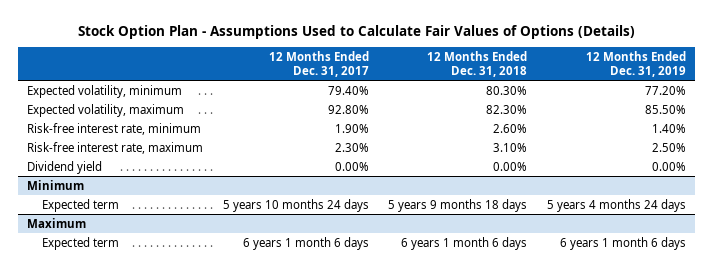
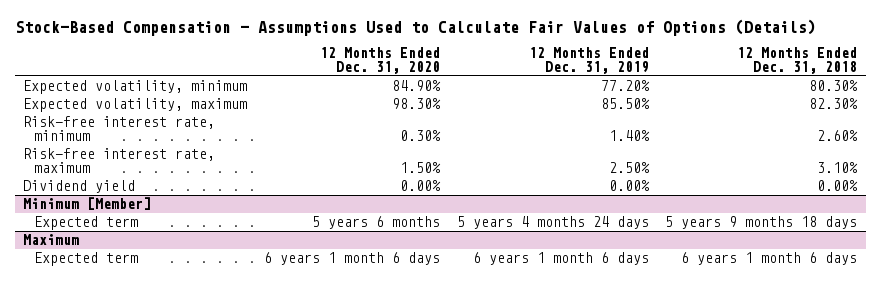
[77,24,635,39] Stock Option Plan - Assumptions Used to Calculate Fair Values of Options (Details) -> [14,18,816,36] Stock-Based Compensation - Assumptions Used to Calculate Fair Values of Options (Details)
[268,51,369,78] 12 Months Ended Dec. 31, 2017 -> none
none -> [320,47,441,75] 12 Months Ended Dec. 31, 2020
[27,179,85,190] Minimum -> [23,197,152,211] Minimum [Member]

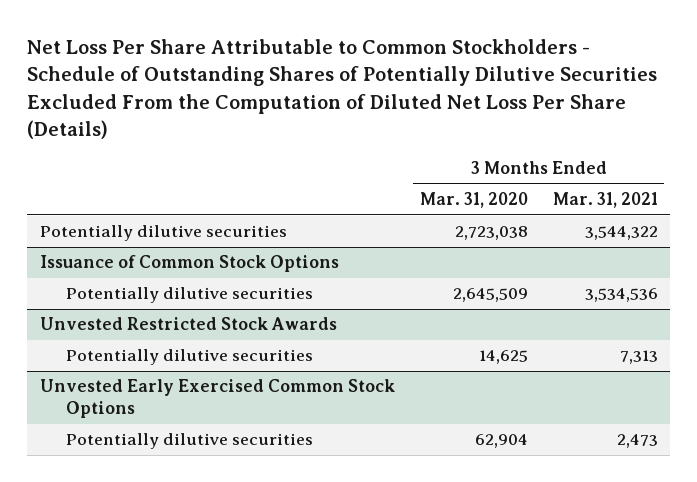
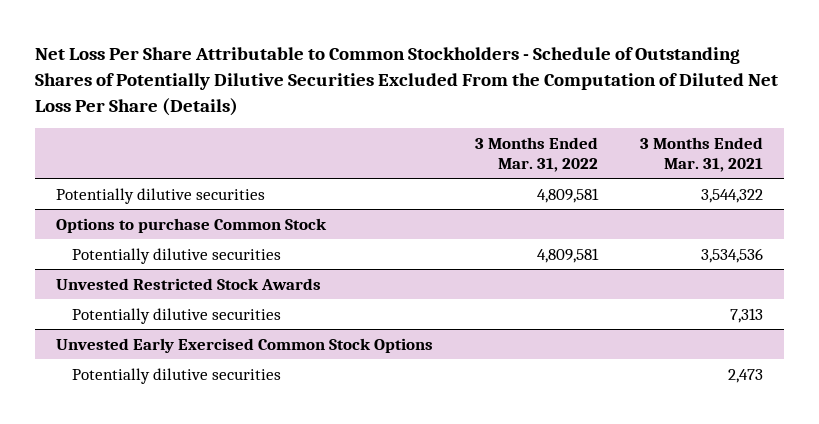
[419,192,528,209] Mar. 31, 2020 -> none
none -> [475,136,599,173] 3 Months Ended Mar. 31, 2022
[39,255,339,273] Issuance of Common Stock Options -> [55,217,327,233] Options to purchase Common Stock

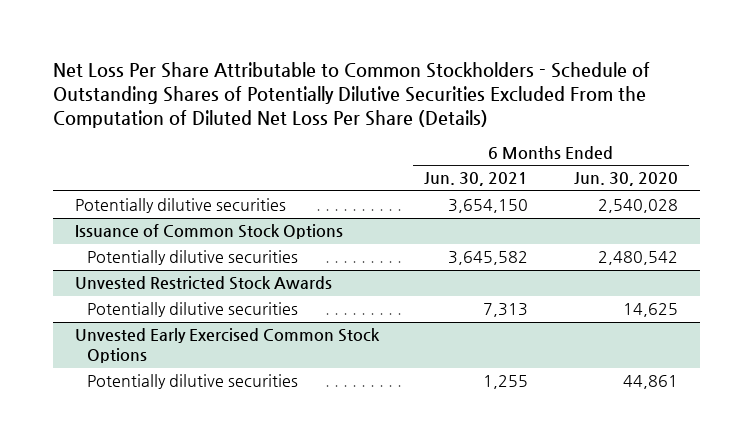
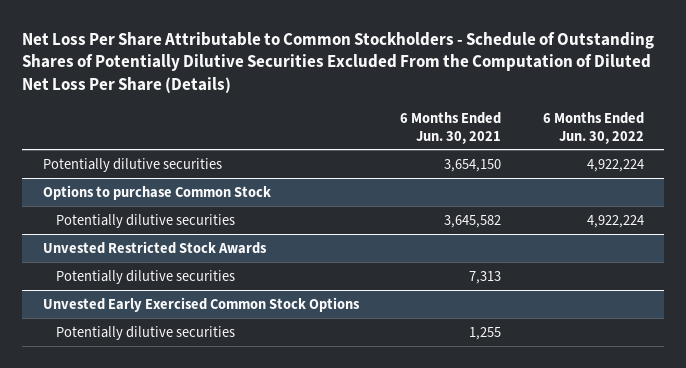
[573,172,678,187] Jun. 30, 2020 -> none
none -> [542,112,644,144] 6 Months Ended Jun. 30, 2022
[75,224,344,240] Issuance of Common Stock Options -> [42,184,271,200] Options to purchase Common Stock

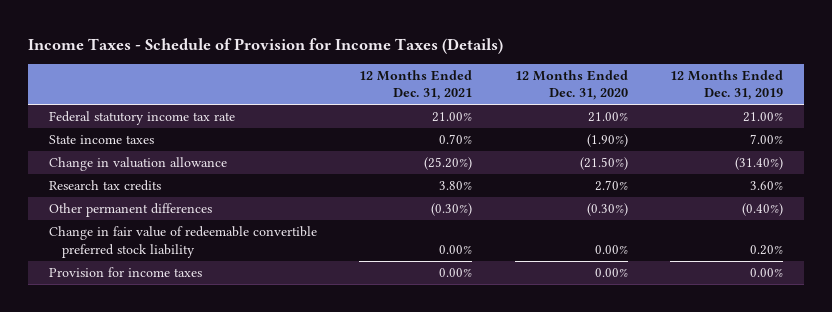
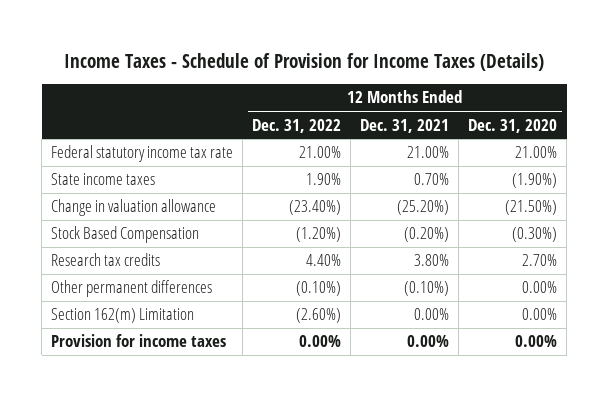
[669,69,783,101] 12 Months Ended Dec. 31, 2019 -> none
none -> [252,118,342,133] Dec. 31, 2022
none -> [51,226,200,244] Stock Based Compensation
[48,226,317,258] Change in fair value of redeemable convertible preferred stock liability -> none
[431,203,473,217] (0.30%) -> [404,281,450,297] (0.10%)
[586,203,628,217] (0.30%) -> [522,281,558,294] 0.00%
none -> [51,308,195,324] Section 162(m) Limitation

